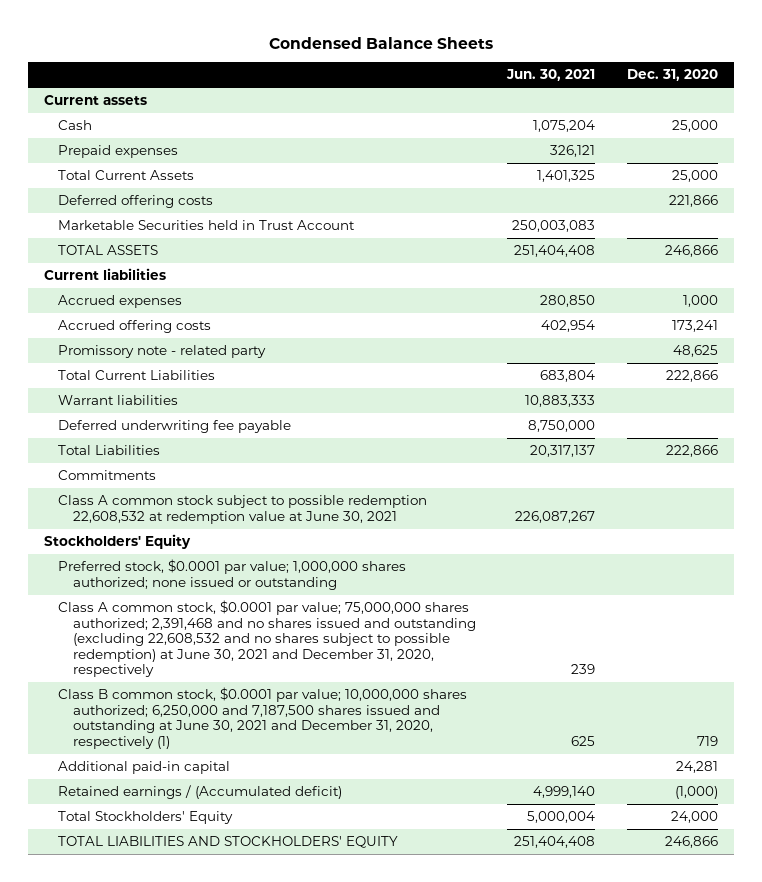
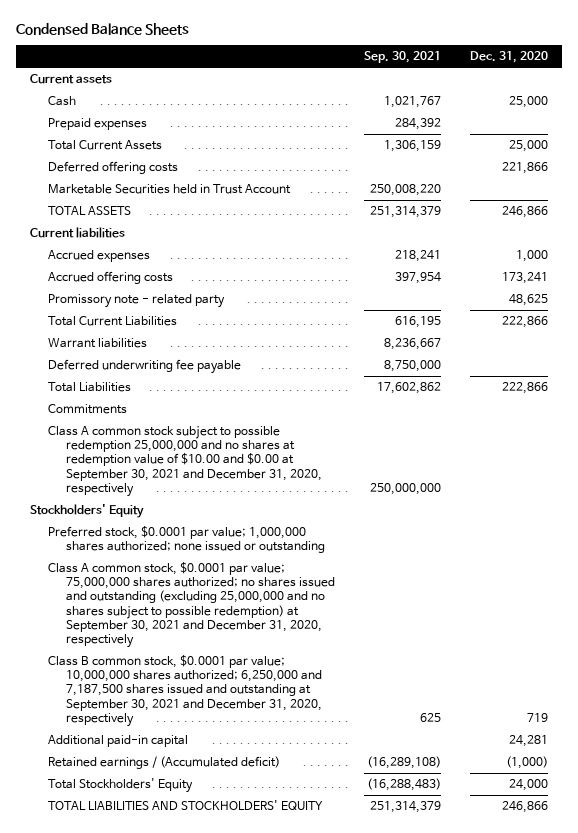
[506,69,596,82] Jun. 30, 2021 -> none
none -> [363,51,441,64] Sep. 30, 2021
[58,495,428,524] Class A common stock subject to possible redemption 22,608,532 at redemption value at June 30, 2021 -> [47,426,322,497] Class A common stock subject to possible redemption 25,000,000 and no shares at redemption value of $10.00 and $0.00 at September 30, 2021 and December 31, 2020, respectively
[58,600,476,678] Class A common stock, $0.0001 par value; 75,000,000 shares authorized; 2,391,468 and no shares issued and outstanding (excluding 22,608,532 and no shares subject to possible redemption) at June 30, 2021 and December 31, 2020, respectively -> [47,562,335,648] Class A common stock, $0.0001 par value; 75,000,000 shares authorized; no shares issued and outstanding (excluding 25,000,000 and no shares subject to possible redemption) at September 30, 2021 and December 31, 2020, respectively
[58,687,468,749] Class B common stock, $0.0001 par value; 10,000,000 shares authorized; 6,250,000 and 7,187,500 shares issued and outstanding at June 30, 2021 and December 31, 2020, respectively (1) -> [47,655,322,727] Class B common stock, $0.0001 par value; 10,000,000 shares authorized; 6,250,000 and 7,187,500 shares issued and outstanding at September 30, 2021 and December 31, 2020, respectively

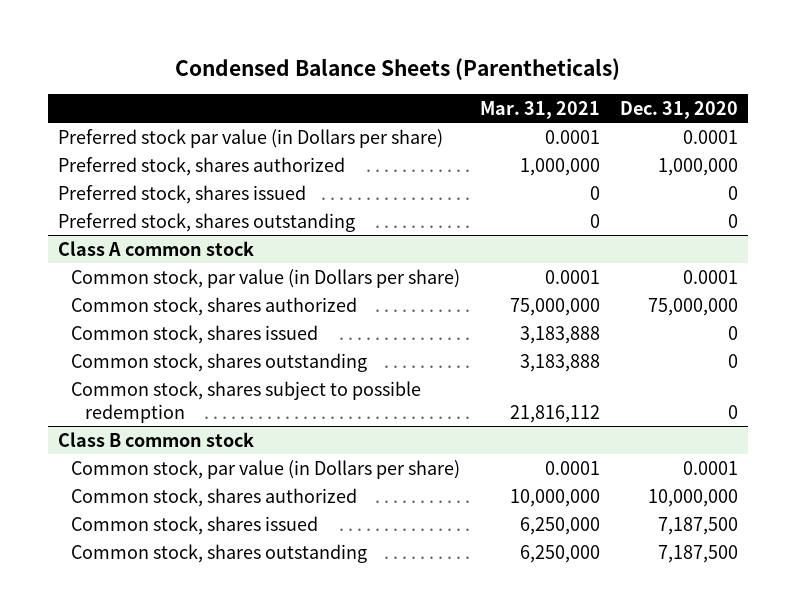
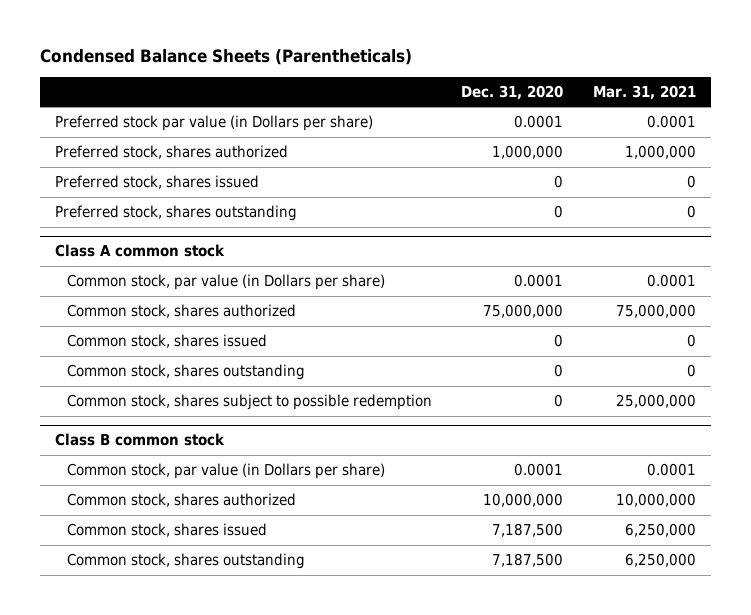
[520,325,601,344] 3,183,888 -> [686,334,696,348] 0
[520,353,601,372] 3,183,888 -> [686,364,696,378] 0
[510,404,601,423] 21,816,112 -> [615,394,696,409] 25,000,000

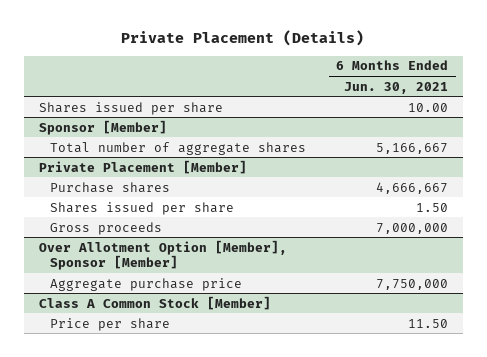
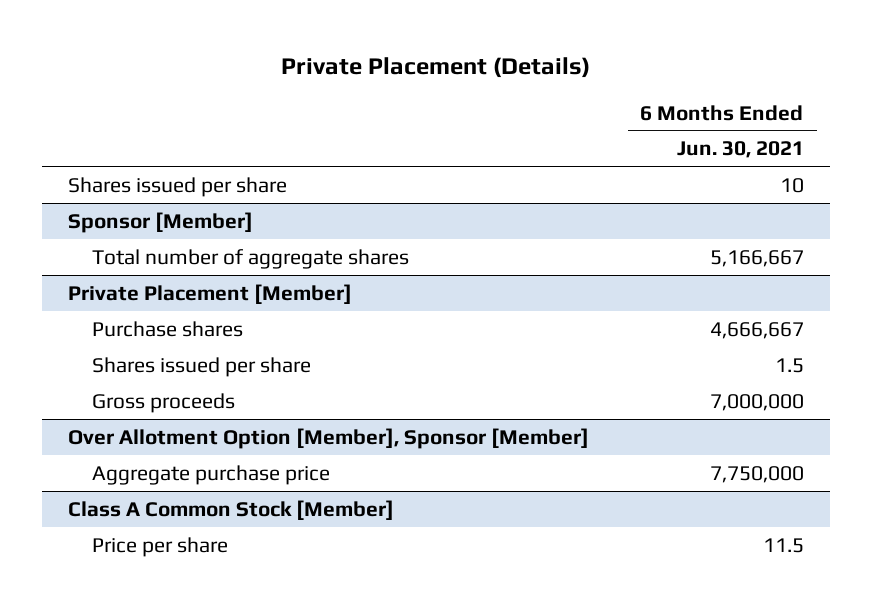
[408,102,449,112] 10.00 -> [779,177,804,193] 10
[416,202,449,212] 1.50 -> [774,357,804,373] 1.5
[408,318,449,328] 11.50 -> [762,537,804,553] 11.5

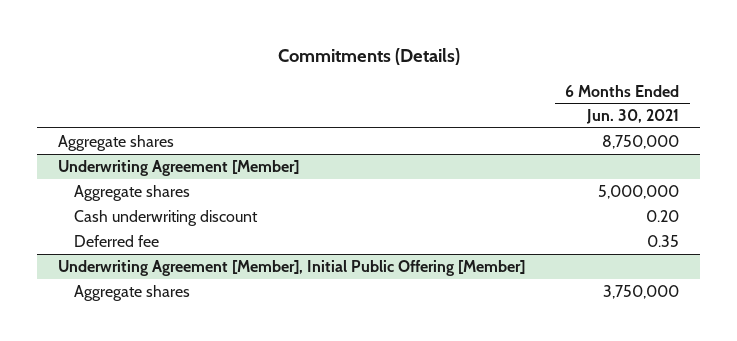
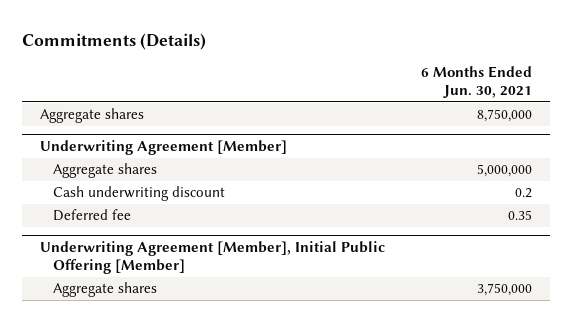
[646,209,680,222] 0.20 -> [515,188,533,199] 0.2

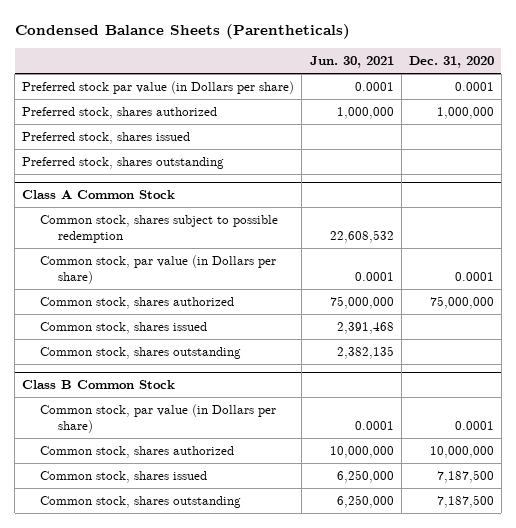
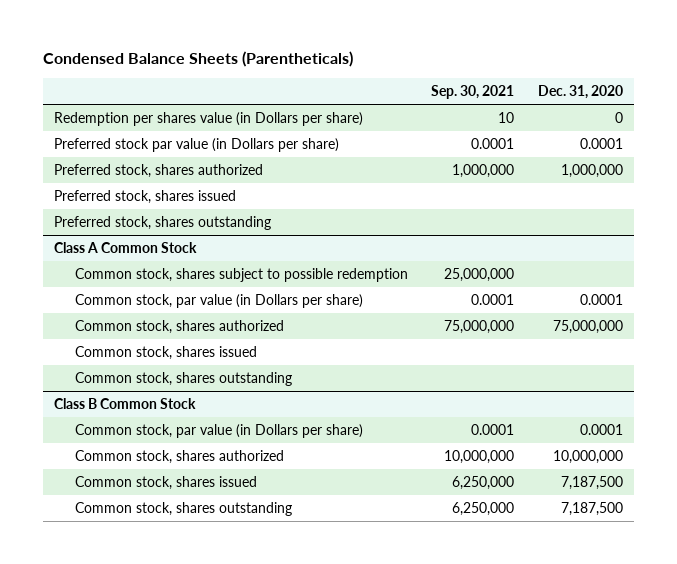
[309,56,394,69] Jun. 30, 2021 -> none
none -> [431,85,515,100] Sep. 30, 2021
none -> [54,112,364,127] Redemption per shares value (in Dollars per share)

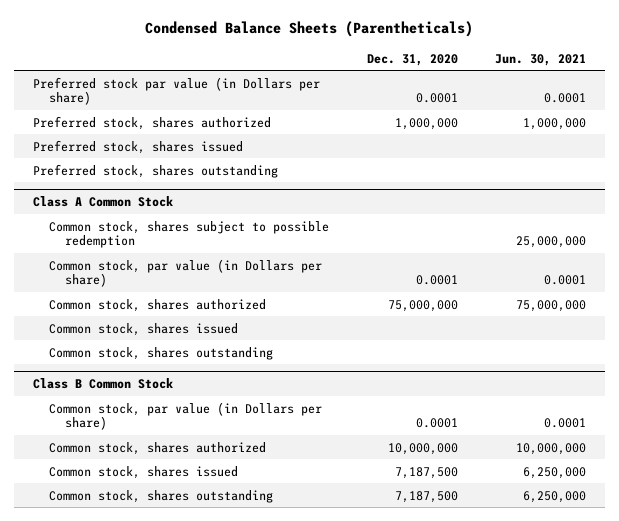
[431,85,515,100] Sep. 30, 2021 -> none
none -> [495,53,587,66] Jun. 30, 2021
[54,112,364,127] Redemption per shares value (in Dollars per share) -> none

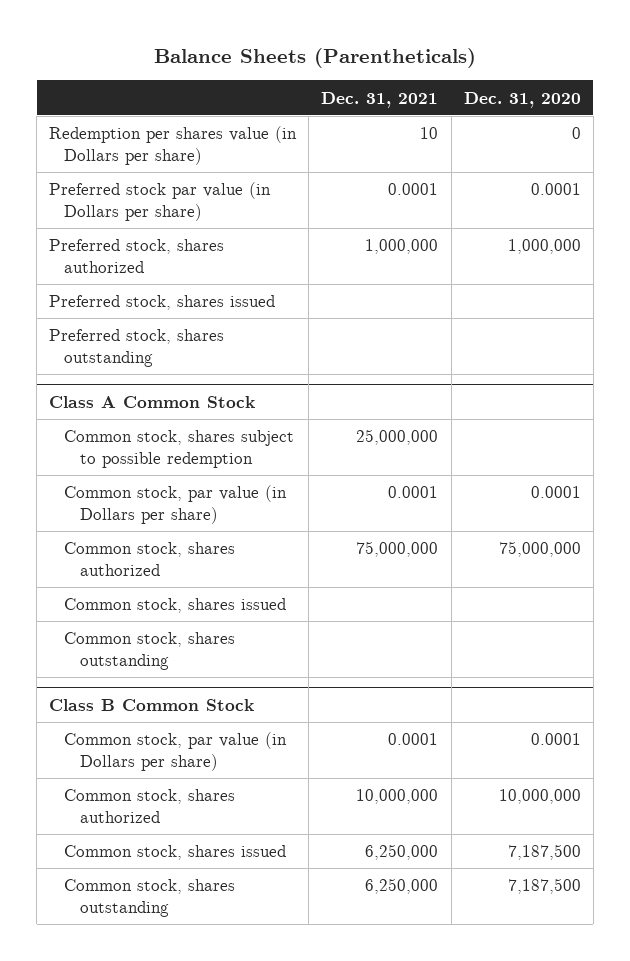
[145,21,474,38] Condensed Balance Sheets (Parentheticals) -> [153,48,476,69] Balance Sheets (Parentheticals)
[495,53,587,66] Jun. 30, 2021 -> none
none -> [321,91,439,108] Dec. 31, 2021
none -> [49,126,298,165] Redemption per shares value (in Dollars per share)

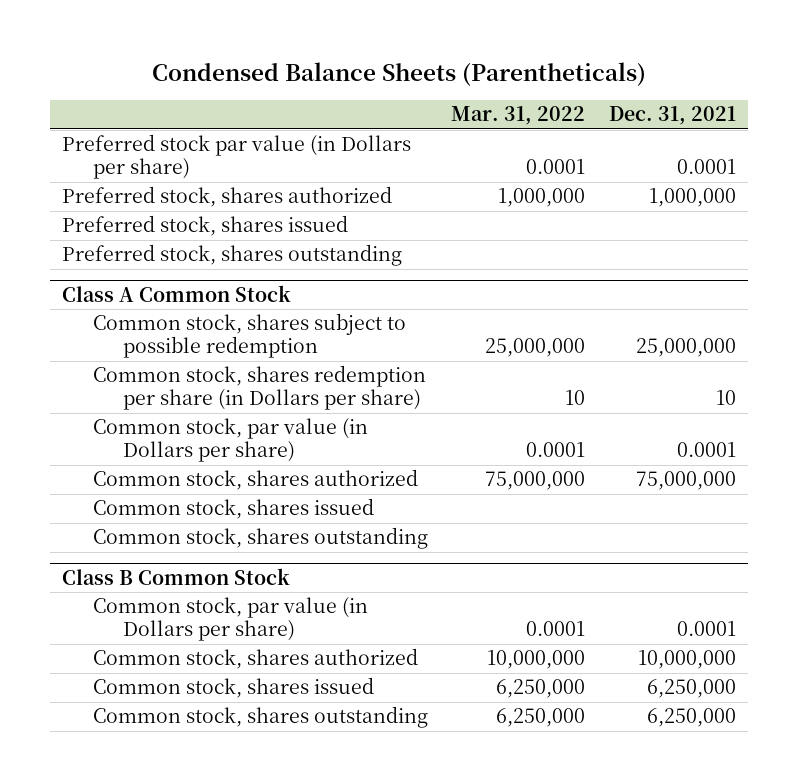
[153,48,476,69] Balance Sheets (Parentheticals) -> [152,61,647,86] Condensed Balance Sheets (Parentheticals)
[463,91,581,108] Dec. 31, 2020 -> none
none -> [451,106,586,126] Mar. 31, 2022
[49,126,298,165] Redemption per shares value (in Dollars per share) -> none
none -> [92,365,426,411] Common stock, shares redemption per share (in Dollars per share)

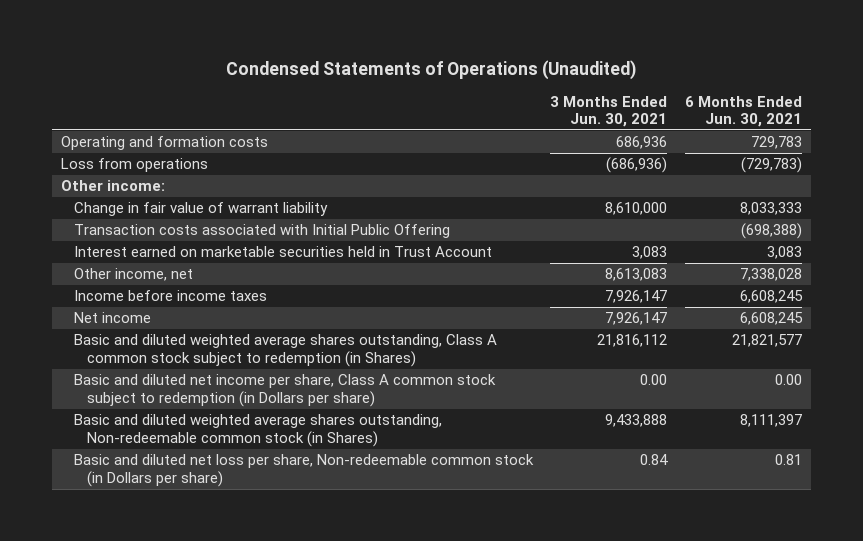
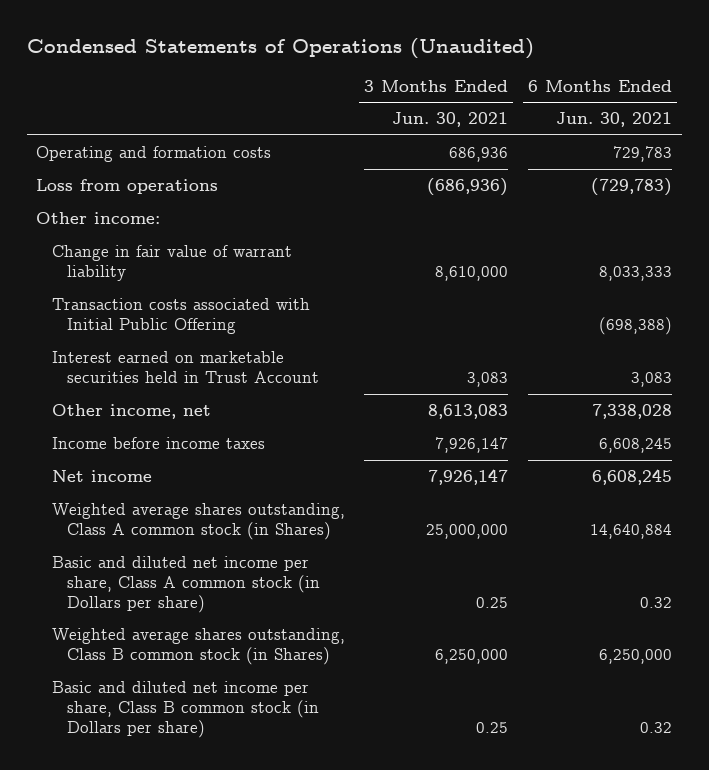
[73,334,497,367] Basic and diluted weighted average shares outstanding, Class A common stock subject to redemption (in Shares) -> [51,503,345,540] Weighted average shares outstanding, Class A common stock (in Shares)
[597,334,668,348] 21,816,112 -> [426,523,509,539] 25,000,000
[732,334,803,348] 21,821,577 -> [590,523,673,539] 14,640,884
[73,374,496,407] Basic and diluted net income per share, Class A common stock subject to redemption (in Dollars per share) -> [51,556,320,613] Basic and diluted net income per share, Class A common stock (in Dollars per share)
[640,374,668,386] 0.00 -> [476,596,509,608] 0.25
[775,374,803,386] 0.00 -> [640,596,673,608] 0.32
[73,414,442,447] Basic and diluted weighted average shares outstanding, Non-redeemable common stock (in Shares) -> [51,628,345,665] Weighted average shares outstanding, Class B common stock (in Shares)
[605,414,668,428] 9,433,888 -> [435,648,509,664] 6,250,000
[740,414,803,428] 8,111,397 -> [599,648,673,664] 6,250,000
[73,454,534,487] Basic and diluted net loss per share, Non-redeemable common stock (in Dollars per share) -> [51,681,319,738] Basic and diluted net income per share, Class B common stock (in Dollars per share)
[640,454,669,466] 0.84 -> [476,721,509,733] 0.25
[775,454,803,466] 0.81 -> [640,721,673,733] 0.32

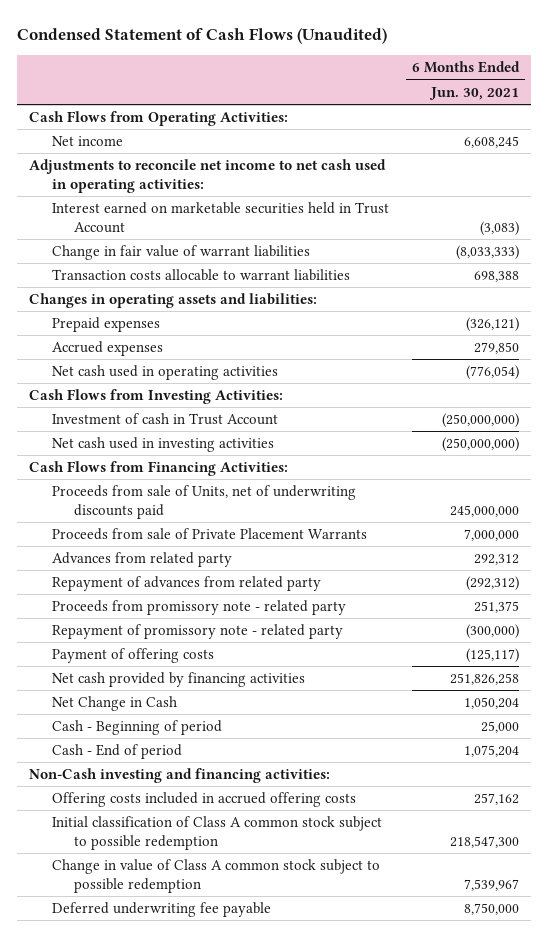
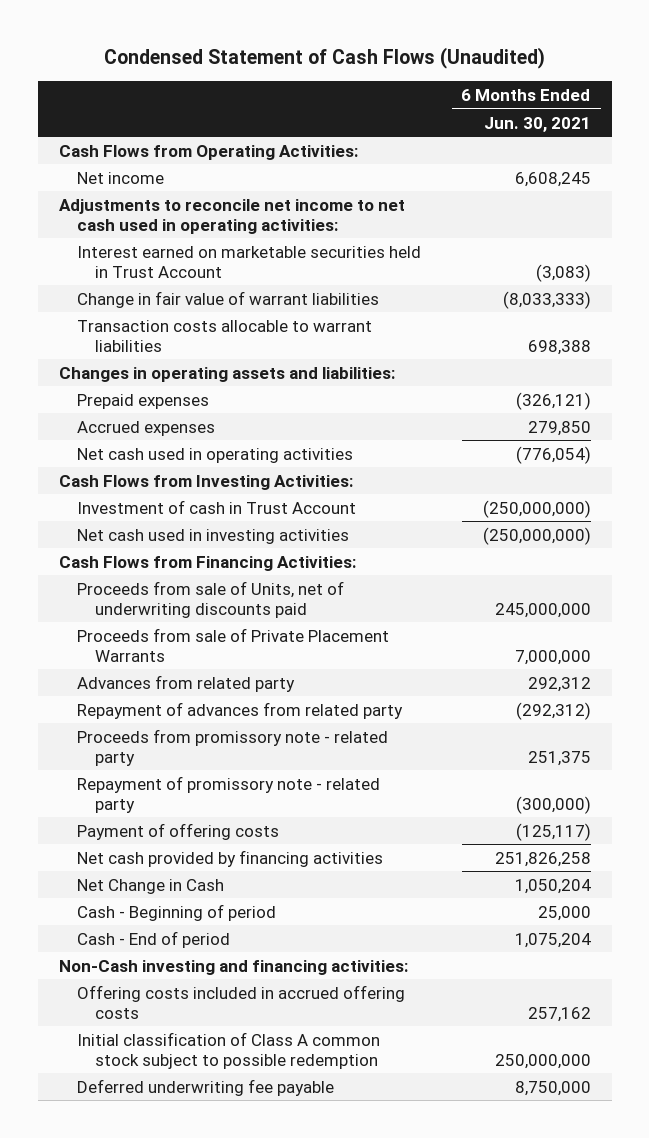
[51,859,380,893] Change in value of Class A common stock subject to possible redemption -> none
[450,835,520,848] 218,547,300 -> [494,1053,591,1069] 250,000,000

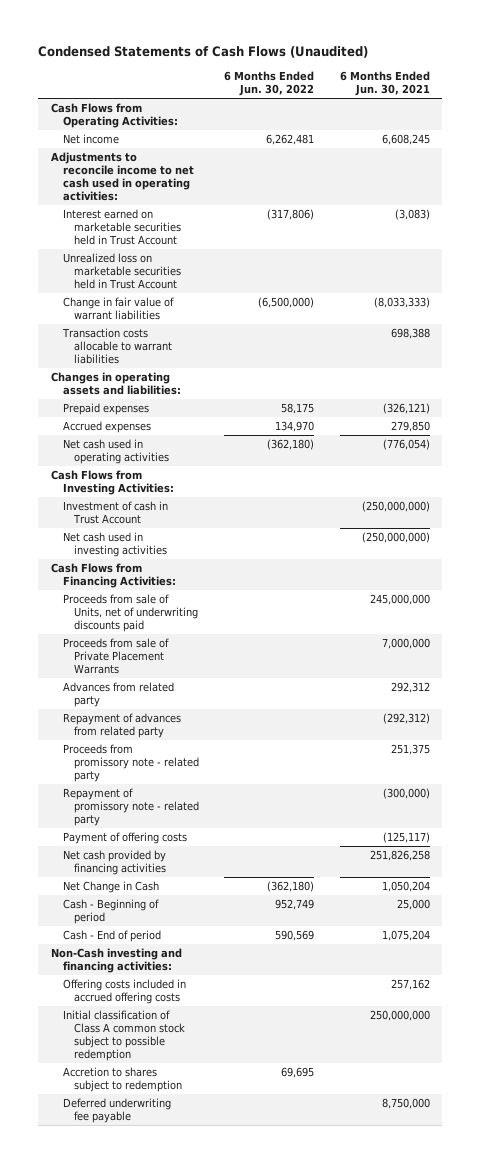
[103,47,545,70] Condensed Statement of Cash Flows (Unaudited) -> [38,45,369,58] Condensed Statements of Cash Flows (Unaudited)
none -> [224,71,315,97] 6 Months Ended Jun. 30, 2022
[58,198,405,234] Adjustments to reconcile net income to net cash used in operating activities: -> [51,152,194,202] Adjustments to reconcile income to net cash used in operating activities:
none -> [62,253,182,290] Unrealized loss on marketable securities held in Trust Account
none -> [62,1067,183,1093] Accretion to shares subject to redemption

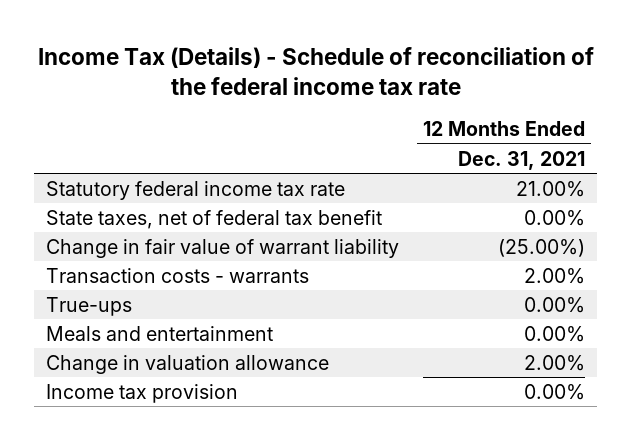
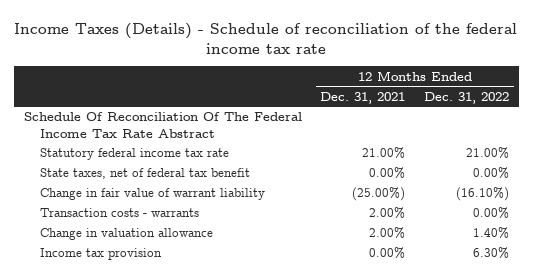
[37,46,594,95] Income Tax (Details) - Schedule of reconciliation of the federal income tax rate -> [14,22,518,54] Income Taxes (Details) - Schedule of reconciliation of the federal income tax rate
none -> [424,91,510,104] Dec. 31, 2022
none -> [23,112,302,138] Schedule Of Reconciliation Of The Federal Income Tax Rate Abstract
[46,296,133,316] True-ups -> none
[46,325,274,341] Meals and entertainment -> none

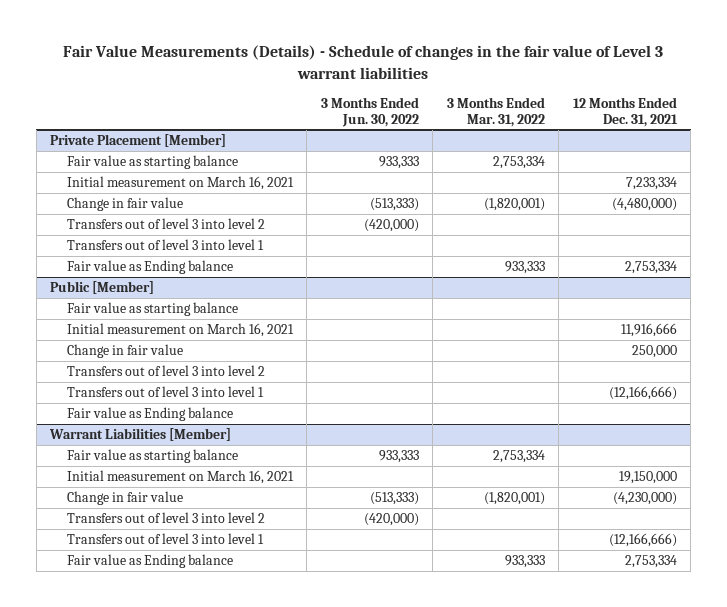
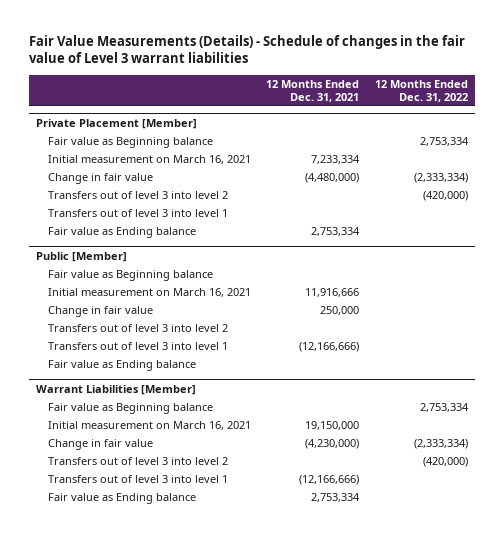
[320,96,419,127] 3 Months Ended Jun. 30, 2022 -> none
[446,96,545,127] 3 Months Ended Mar. 31, 2022 -> none
none -> [374,79,468,102] 12 Months Ended Dec. 31, 2022
[66,155,238,170] Fair value as starting balance -> [47,137,213,149] Fair value as Beginning balance
[66,302,238,317] Fair value as starting balance -> [47,270,213,282] Fair value as Beginning balance
[66,449,238,464] Fair value as starting balance -> [47,403,213,415] Fair value as Beginning balance

